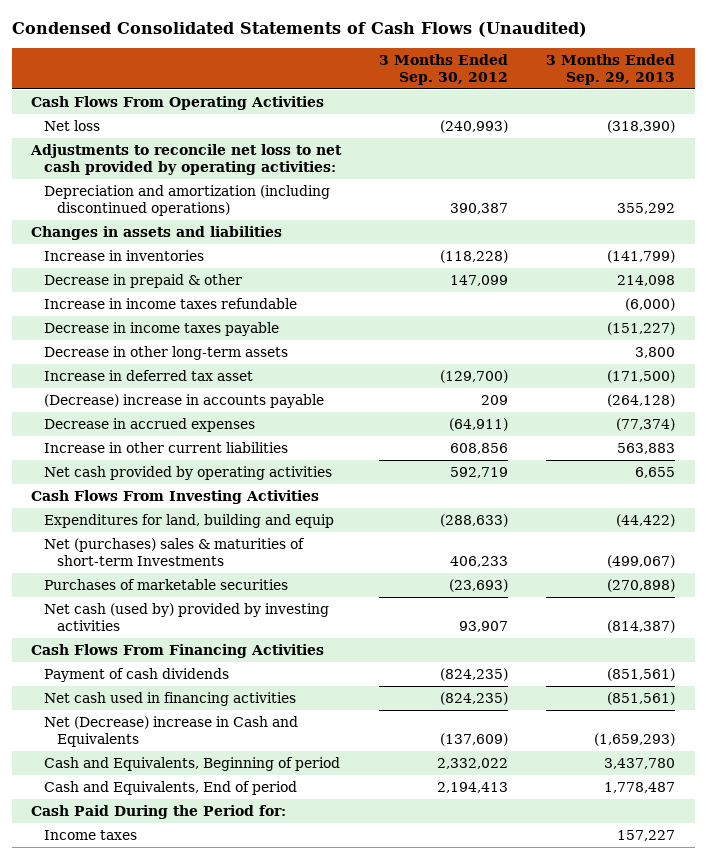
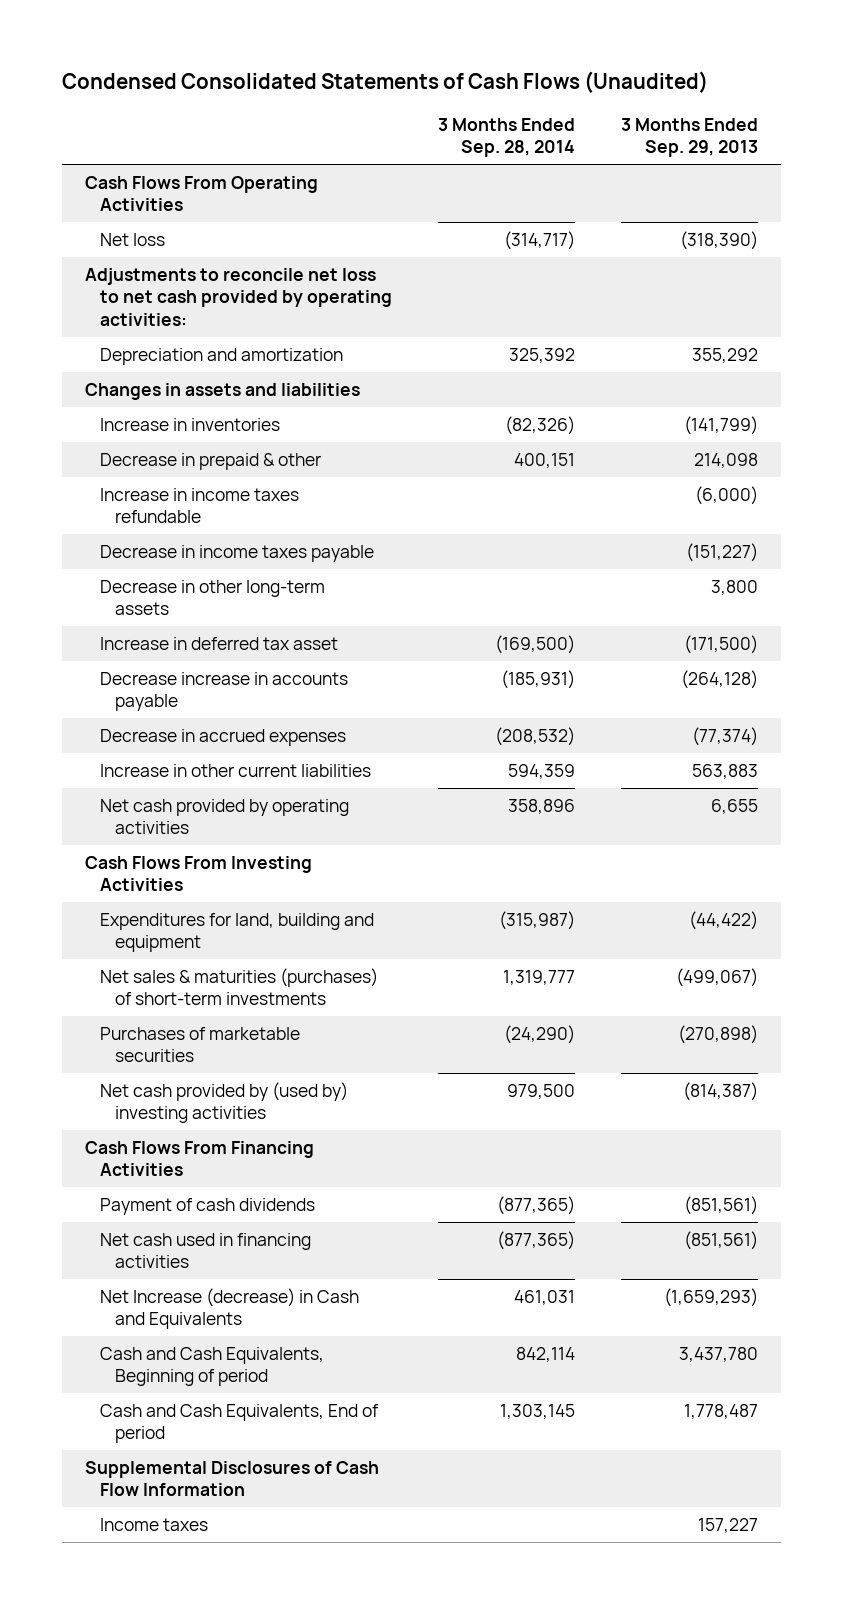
[379,53,509,85] 3 Months Ended Sep. 30, 2012 -> none
none -> [437,117,575,158] 3 Months Ended Sep. 28, 2014
[44,185,331,217] Depreciation and amortization (including discontinued operations) -> [99,347,343,365] Depreciation and amortization
[44,394,325,409] (Decrease) increase in accounts payable -> [99,671,348,712] Decrease increase in accounts payable
[44,514,335,529] Expenditures for land, building and equip -> [99,912,374,953] Expenditures for land, building and equipment
[44,538,306,567] Net (purchases) sales & maturities of short-term Investments -> [99,967,378,1006] Net sales & maturities (purchases) of short-term investments
[44,603,330,632] Net cash (used by) provided by investing activities -> [99,1081,348,1124] Net cash provided by (used by) investing activities
[30,805,286,820] Cash Paid During the Period for: -> none
[44,716,299,748] Net (Decrease) increase in Cash and Equivalents -> [99,1287,359,1330] Net Increase (decrease) in Cash and Equivalents
[44,757,341,772] Cash and Equivalents, Beginning of period -> [99,1346,324,1387] Cash and Cash Equivalents, Beginning of period
[44,781,298,796] Cash and Equivalents, End of period -> [99,1403,379,1444] Cash and Cash Equivalents, End of period
none -> [84,1460,379,1497] Supplemental Disclosures of Cash Flow Information

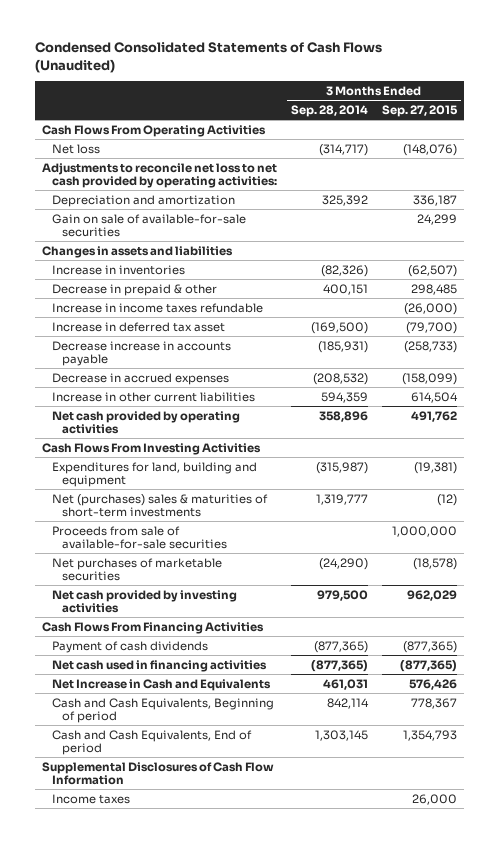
[620,117,758,158] 3 Months Ended Sep. 29, 2013 -> none
none -> [382,104,459,117] Sep. 27, 2015
none -> [51,213,246,237] Gain on sale of available-for-sale securities
[99,544,374,562] Decrease in income taxes payable -> none
[99,579,325,616] Decrease in other long-term assets -> none
[99,967,378,1006] Net sales & maturities (purchases) of short-term investments -> [51,493,268,517] Net (purchases) sales & maturities of short-term investments
none -> [51,525,227,549] Proceeds from sale of available-for-sale securities
[99,1026,300,1063] Purchases of marketable securities -> [51,557,222,581] Net purchases of marketable securities
[99,1081,348,1124] Net cash provided by (used by) investing activities -> [51,589,237,613] Net cash provided by investing activities
[99,1287,359,1330] Net Increase (decrease) in Cash and Equivalents -> [51,678,271,691] Net Increase in Cash and Equivalents

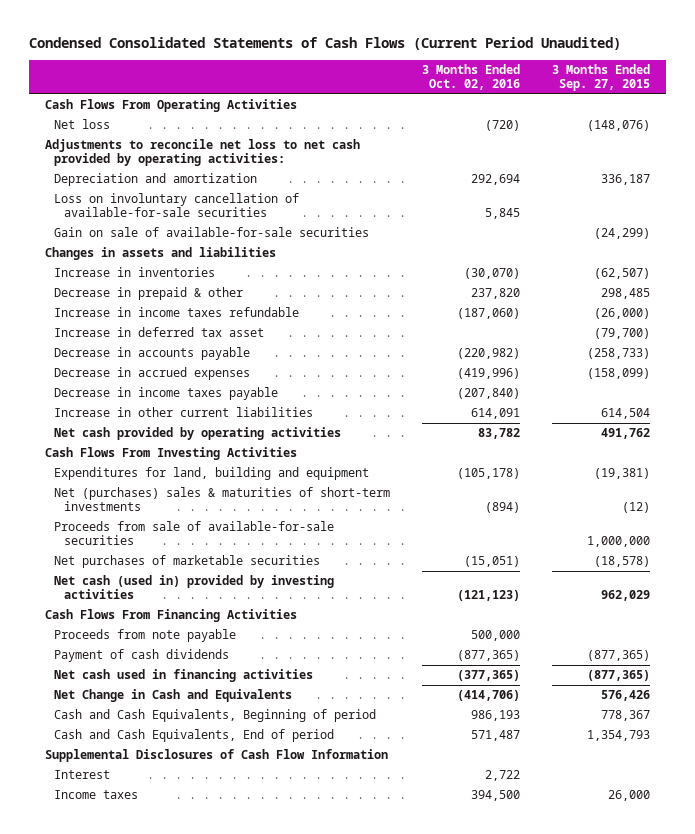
[34,42,382,73] Condensed Consolidated Statements of Cash Flows (Unaudited) -> [28,36,621,50] Condensed Consolidated Statements of Cash Flows (Current Period Unaudited)
[290,104,368,117] Sep. 28, 2014 -> none
none -> [422,64,521,91] 3 Months Ended Oct. 02, 2016
none -> [54,193,300,218] Loss on involuntary cancellation of available-for-sale securities
[417,213,458,225] 24,299 -> [594,228,651,240] (24,299)
[51,340,231,366] Decrease increase in accounts payable -> [54,347,251,361] Decrease in accounts payable
none -> [54,387,279,401] Decrease in income taxes payable
[51,589,237,613] Net cash provided by investing activities -> [54,575,335,600] Net cash (used in) provided by investing activities
none -> [54,629,237,643] Proceeds from note payable
[51,678,271,691] Net Increase in Cash and Equivalents -> [54,689,293,703] Net Change in Cash and Equivalents
none -> [54,770,111,780] Interest

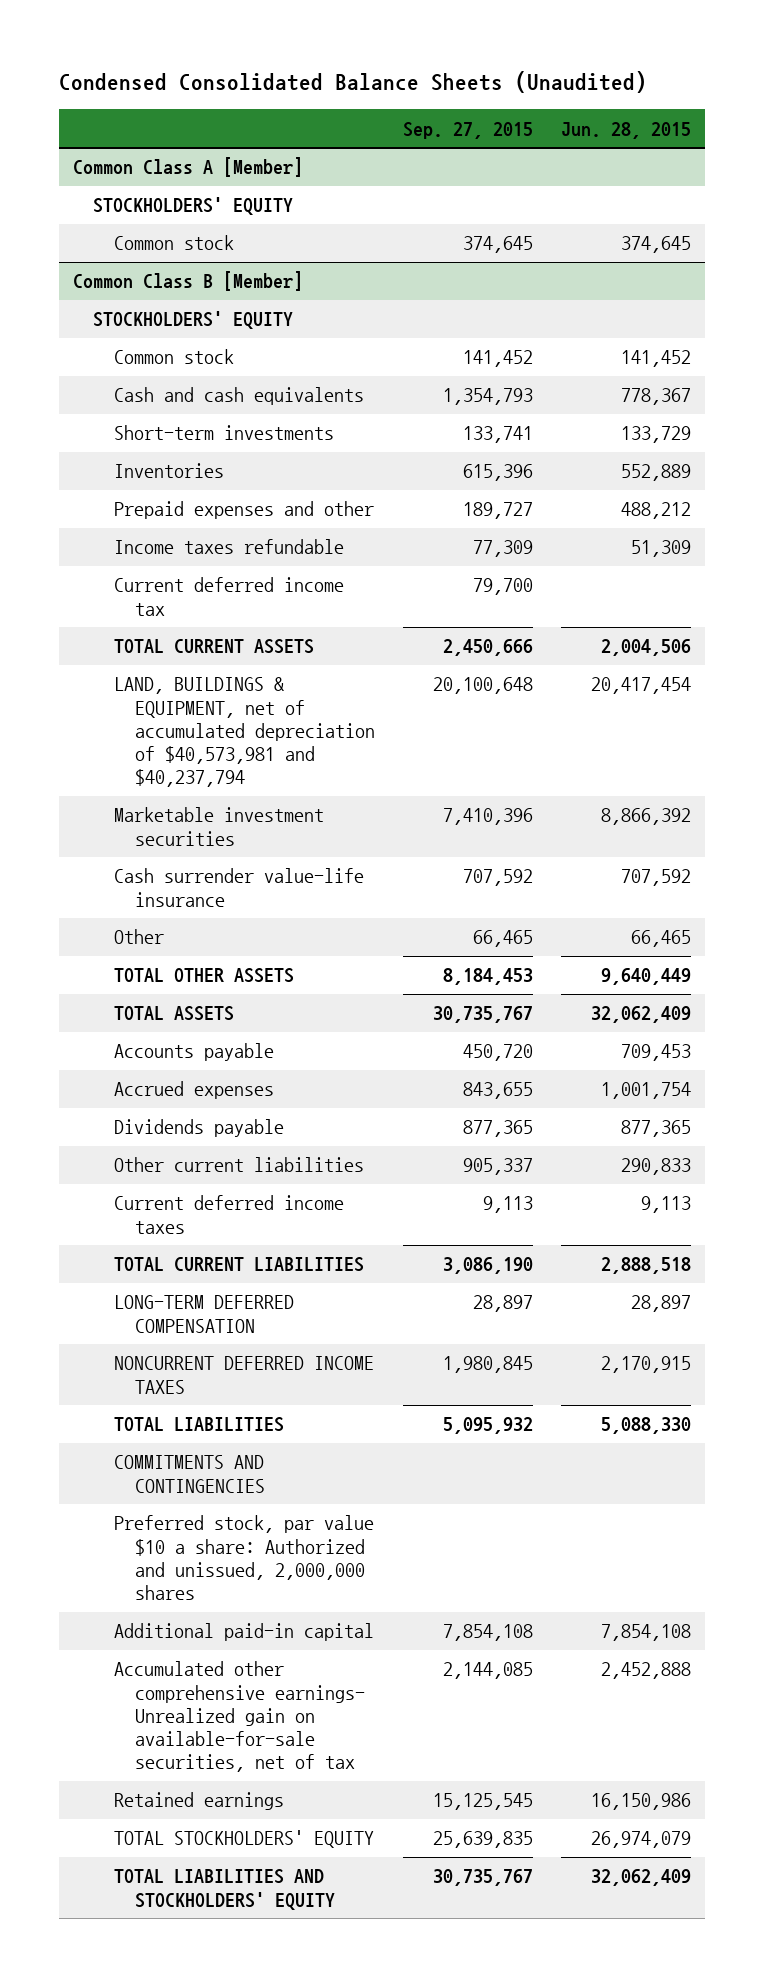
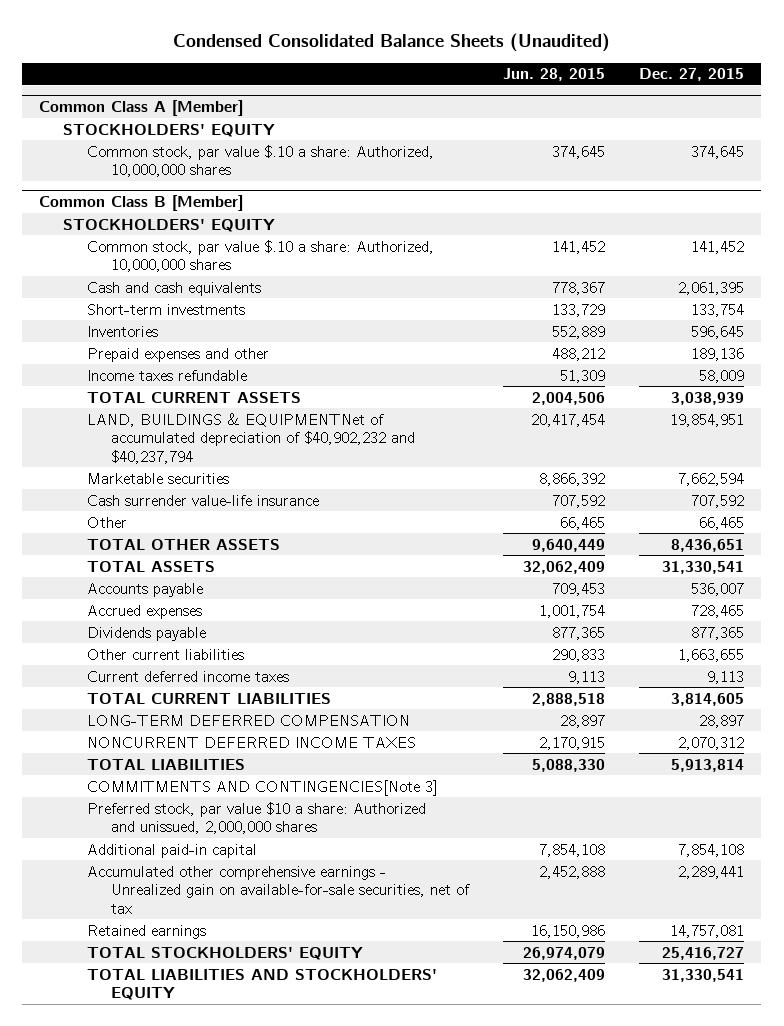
[403,121,534,139] Sep. 27, 2015 -> none
none -> [639,68,745,82] Dec. 27, 2015
[114,235,235,251] Common stock -> [86,144,434,178] Common stock, par value $.10 a share: Authorized, 10,000,000 shares
[114,349,235,365] Common stock -> [86,239,434,273] Common stock, par value $.10 a share: Authorized, 10,000,000 shares
[114,577,345,616] Current deferred income tax -> none
[114,677,376,788] LAND, BUILDINGS & EQUIPMENT, net of accumulated depreciation of $40,573,981 and $40,237,794 -> [86,412,415,464] LAND, BUILDINGS & EQUIPMENTNet of accumulated depreciation of $40,902,232 and $40,237,794
[114,807,325,846] Marketable investment securities -> [86,472,229,484] Marketable securities
[114,1455,266,1493] COMMITMENTS AND CONTINGENCIES -> [86,779,438,796] COMMITMENTS AND CONTINGENCIES[Note 3]
[114,1661,366,1773] Accumulated other comprehensive earnings- Unrealized gain on available-for-sale securities, net of tax -> [86,865,470,914] Accumulated other comprehensive earnings - Unrealized gain on available-for-sale securities, net of tax

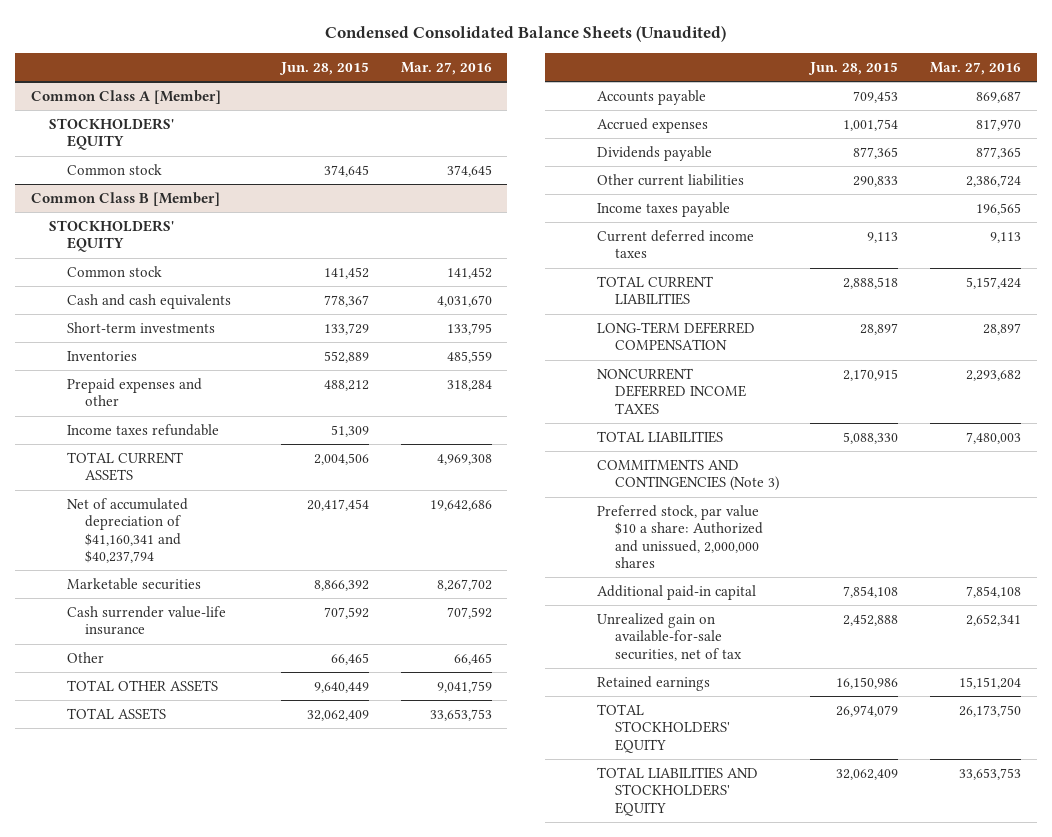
[639,68,745,82] Dec. 27, 2015 -> none
none -> [400,61,492,75] Mar. 27, 2016
[86,144,434,178] Common stock, par value $.10 a share: Authorized, 10,000,000 shares -> [66,164,162,176] Common stock
[86,239,434,273] Common stock, par value $.10 a share: Authorized, 10,000,000 shares -> [66,266,162,278] Common stock
[86,412,415,464] LAND, BUILDINGS & EQUIPMENTNet of accumulated depreciation of $40,902,232 and $40,237,794 -> [66,498,188,563] Net of accumulated depreciation of $41,160,341 and $40,237,794
none -> [596,202,730,218] Income taxes payable
[86,779,438,796] COMMITMENTS AND CONTINGENCIES[Note 3] -> [596,459,779,492] COMMITMENTS AND CONTINGENCIES (Note 3)
[86,865,470,914] Accumulated other comprehensive earnings - Unrealized gain on available-for-sale securities, net of tax -> [596,613,742,661] Unrealized gain on available-for-sale securities, net of tax

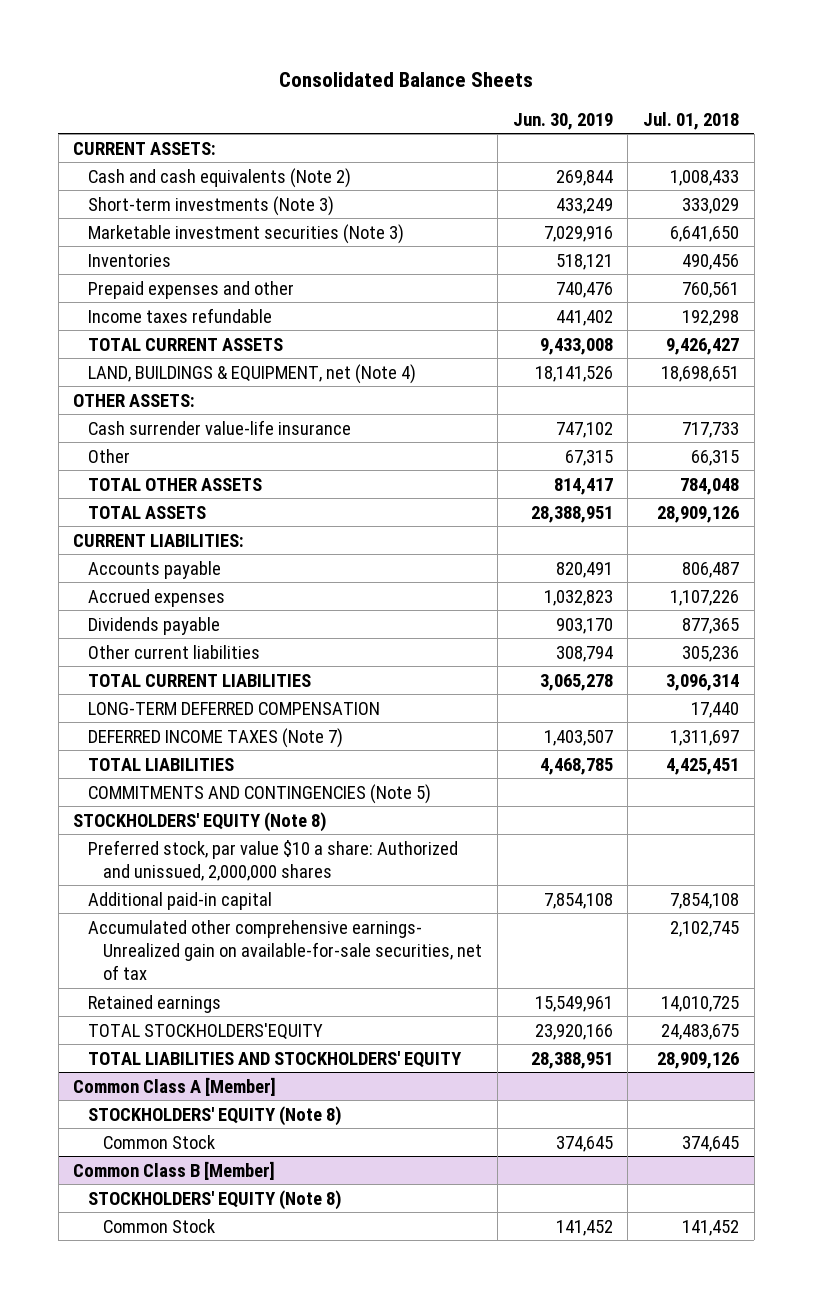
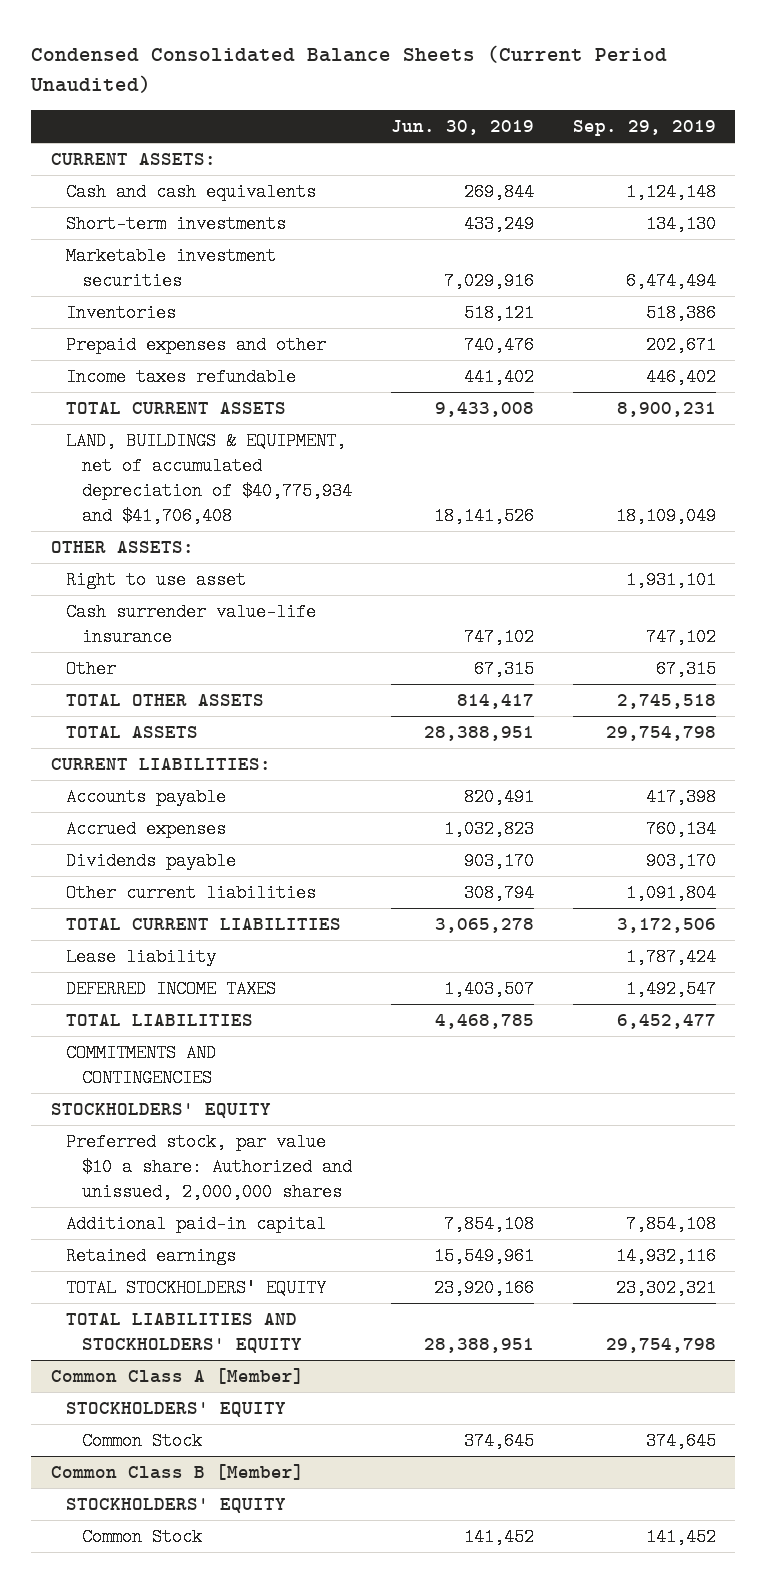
[279,71,534,87] Consolidated Balance Sheets -> [30,45,668,94] Condensed Consolidated Balance Sheets (Current Period Unaudited)
[643,111,740,130] Jul. 01, 2018 -> none
none -> [572,120,716,137] Sep. 29, 2019
[88,167,352,188] Cash and cash equivalents (Note 2) -> [66,182,317,201] Cash and cash equivalents
[88,195,335,216] Short-term investments (Note 3) -> [66,214,287,233] Short-term investments
[88,223,405,244] Marketable investment securities (Note 3) -> [66,246,277,290] Marketable investment securities
[88,363,417,384] LAND, BUILDINGS & EQUIPMENT, net (Note 4) -> [66,431,352,525] LAND, BUILDINGS & EQUIPMENT, net of accumulated depreciation of $40,775,934 and $41,706,408
none -> [66,570,247,589] Right to use asset
[88,701,381,715] LONG-TERM DEFERRED COMPENSATION -> none
none -> [66,947,217,966] Lease liability
[88,727,344,748] DEFERRED INCOME TAXES (Note 7) -> [66,979,277,998] DEFERRED INCOME TAXES
[88,783,432,804] COMMITMENTS AND CONTINGENCIES (Note 5) -> [66,1043,217,1087] COMMITMENTS AND CONTINGENCIES
[73,811,328,832] STOCKHOLDERS' EQUITY (Note 8) -> [50,1102,271,1118] STOCKHOLDERS' EQUITY
[88,919,483,981] Accumulated other comprehensive earnings- Unrealized gain on available-for-sale securities, net of tax -> none
[88,1022,324,1040] TOTAL STOCKHOLDERS'EQUITY -> [66,1278,327,1297] TOTAL STOCKHOLDERS' EQUITY
[88,1105,343,1126] STOCKHOLDERS' EQUITY (Note 8) -> [66,1401,287,1417] STOCKHOLDERS' EQUITY
[88,1189,343,1210] STOCKHOLDERS' EQUITY (Note 8) -> [66,1497,287,1513] STOCKHOLDERS' EQUITY

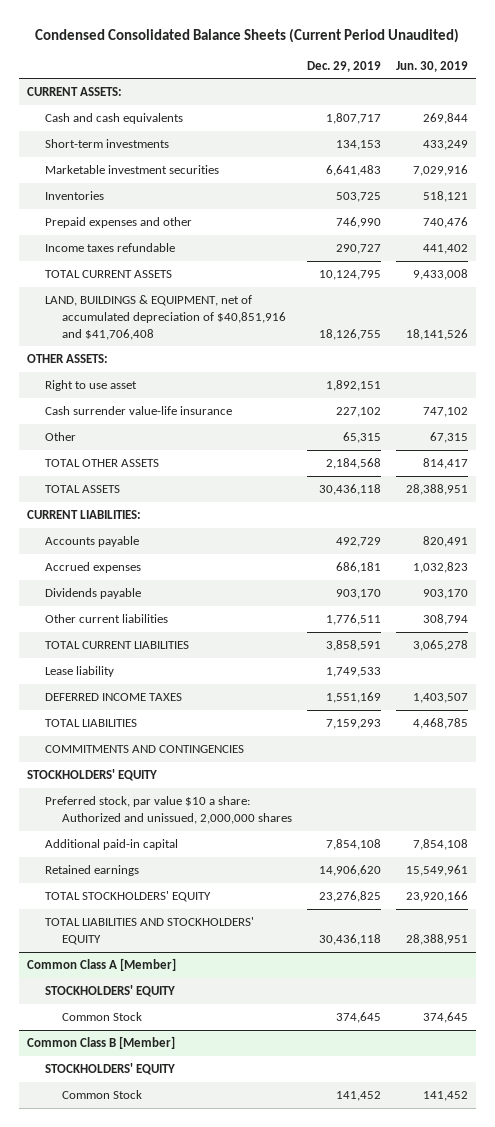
[572,120,716,137] Sep. 29, 2019 -> none
none -> [307,60,382,72] Dec. 29, 2019
[66,431,352,525] LAND, BUILDINGS & EQUIPMENT, net of accumulated depreciation of $40,775,934 and $41,706,408 -> [44,295,287,340] LAND, BUILDINGS & EQUIPMENT, net of accumulated depreciation of $40,851,916 and $41,706,408

